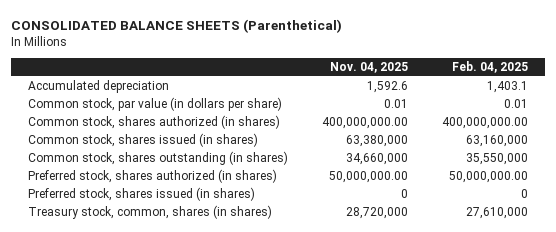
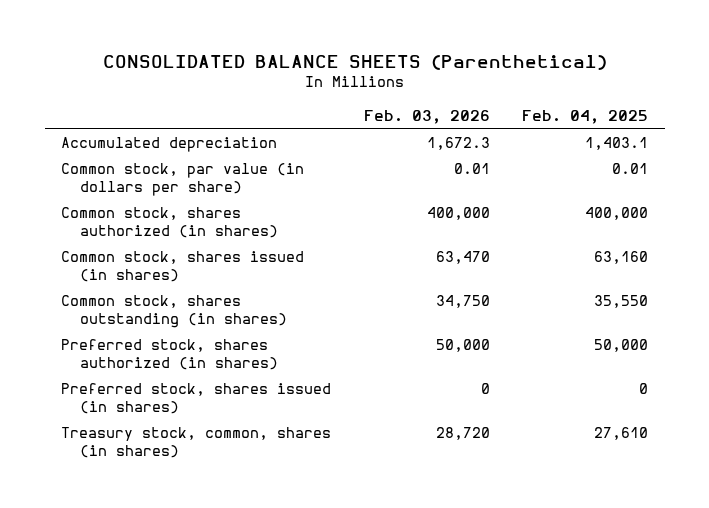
[330,61,409,73] Nov. 04, 2025 -> none
none -> [363,109,490,124] Feb. 03, 2026
[442,117,529,130] 400,000,000.00 -> [585,206,649,220] 400,000
[466,135,529,148] 63,160,000 -> [594,250,649,264] 63,160
[466,153,529,166] 35,550,000 -> [594,294,649,308] 35,550
[449,171,529,184] 50,000,000.00 -> [594,338,649,352] 50,000
[466,207,529,220] 27,610,000 -> [594,426,649,440] 27,610

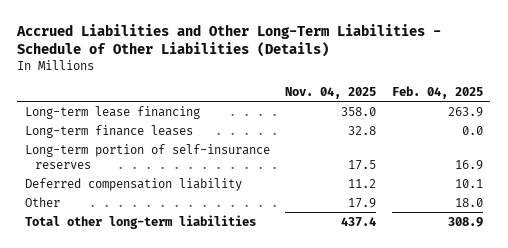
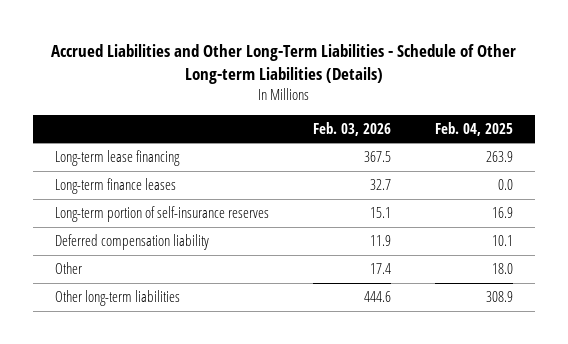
[16,23,442,58] Accrued Liabilities and Other Long-Term Liabilities - Schedule of Other Liabilities (Details) -> [51,43,517,84] Accrued Liabilities and Other Long-Term Liabilities - Schedule of Other Long-term Liabilities (Details)
[285,86,377,99] Nov. 04, 2025 -> none
none -> [313,122,392,137] Feb. 03, 2026
[25,214,257,229] Total other long-term liabilities -> [55,290,181,307] Other long-term liabilities

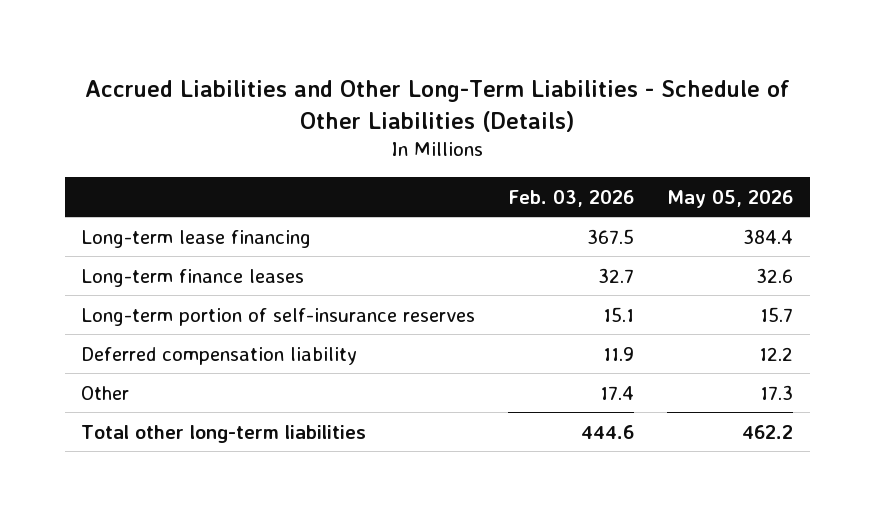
[51,43,517,84] Accrued Liabilities and Other Long-Term Liabilities - Schedule of Other Long-term Liabilities (Details) -> [85,79,791,132] Accrued Liabilities and Other Long-Term Liabilities - Schedule of Other Liabilities (Details)
[435,122,514,137] Feb. 04, 2025 -> none
none -> [667,189,794,208] May 05, 2026
[55,290,181,307] Other long-term liabilities -> [81,424,367,443] Total other long-term liabilities

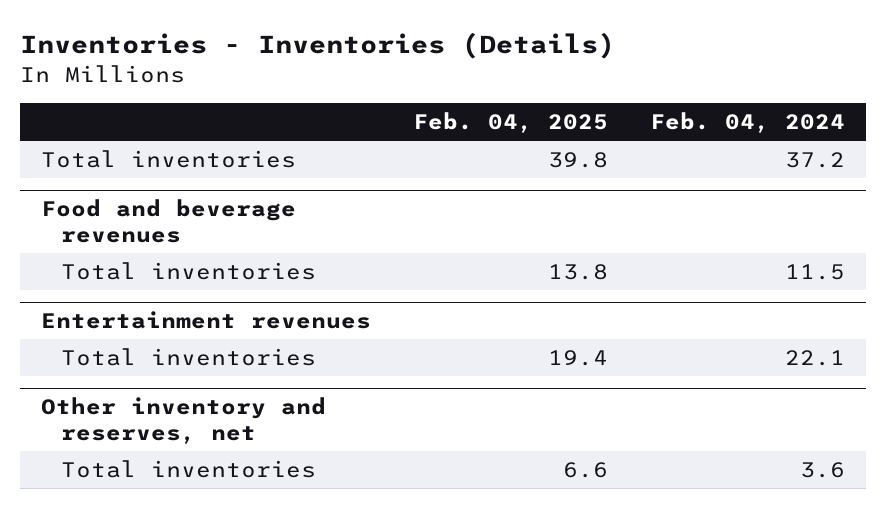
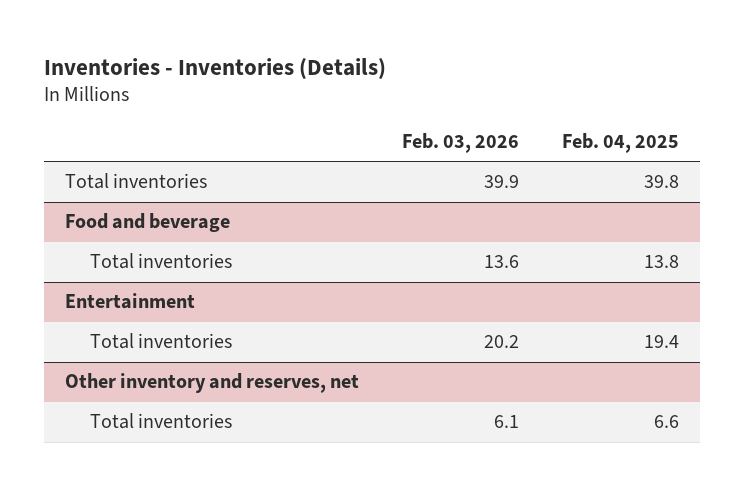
[650,112,846,134] Feb. 04, 2024 -> none
none -> [401,132,519,153] Feb. 03, 2026
[41,199,297,243] Food and beverage revenues -> [65,213,231,233] Food and beverage
[41,311,372,330] Entertainment revenues -> [65,293,196,310] Entertainment

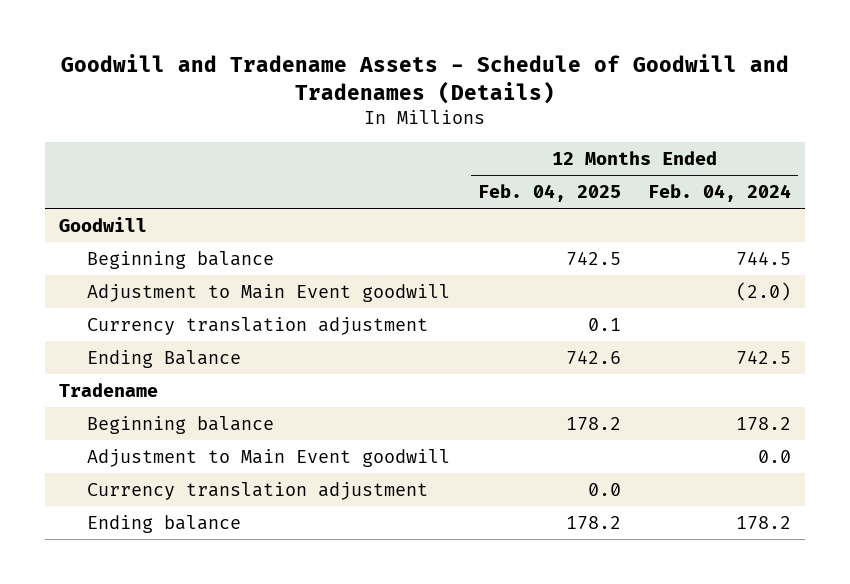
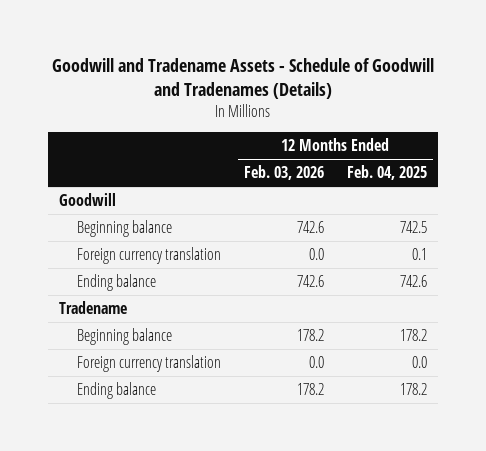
[648,183,792,202] Feb. 04, 2024 -> none
none -> [243,165,324,181] Feb. 03, 2026
[86,283,450,302] Adjustment to Main Event goodwill -> none
[86,316,428,335] Currency translation adjustment -> [76,247,221,265] Foreign currency translation
[86,349,241,368] Ending Balance -> [76,274,156,292] Ending balance
[86,448,450,467] Adjustment to Main Event goodwill -> none
[86,481,428,500] Currency translation adjustment -> [76,355,221,373] Foreign currency translation

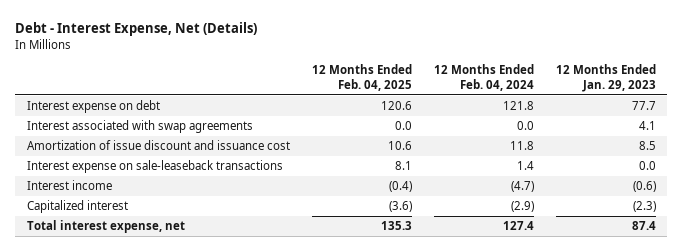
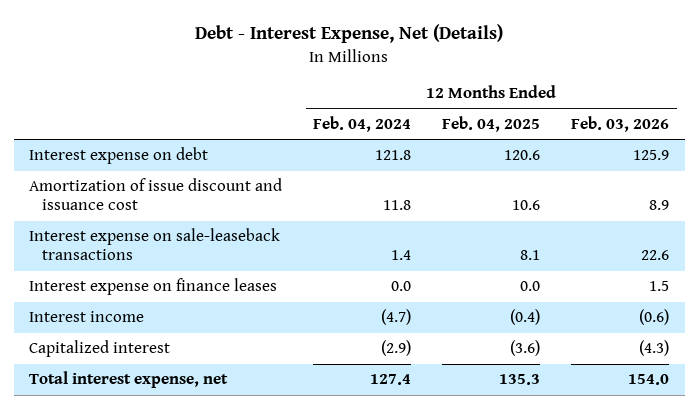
[555,64,656,92] 12 Months Ended Jan. 29, 2023 -> none
none -> [571,116,670,133] Feb. 03, 2026
[26,120,253,134] Interest associated with swap agreements -> none
none -> [29,278,278,296] Interest expense on finance leases

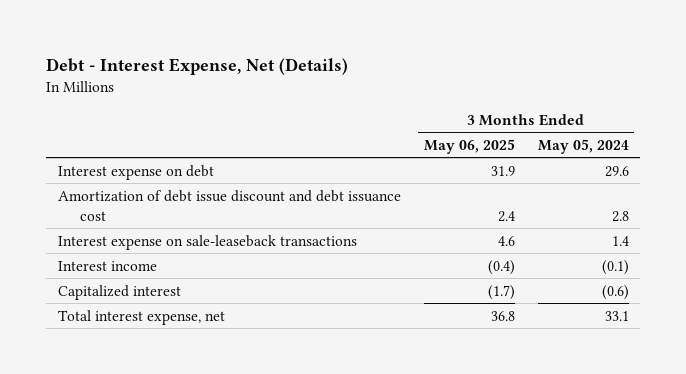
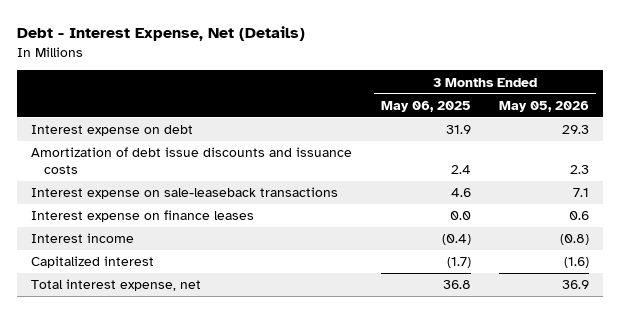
[537,138,629,154] May 05, 2024 -> none
none -> [498,100,589,112] May 05, 2026
[57,189,401,221] Amortization of debt issue discount and debt issuance cost -> [31,147,353,174] Amortization of debt issue discounts and issuance costs
none -> [31,210,255,223] Interest expense on finance leases

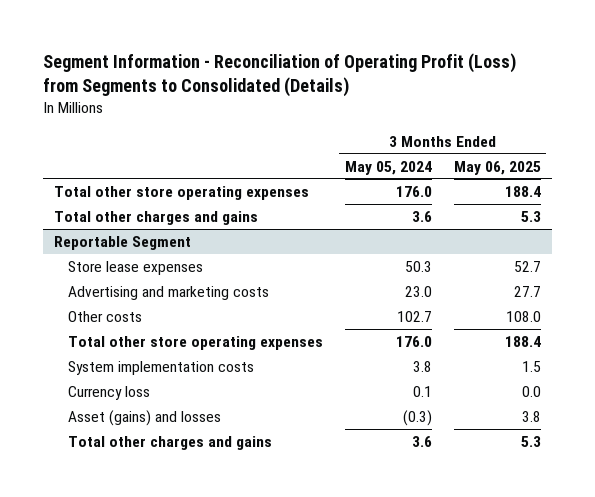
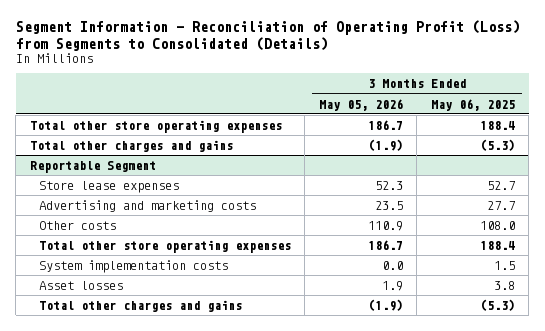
[344,160,432,175] May 05, 2024 -> none
none -> [318,98,403,111] May 05, 2026
[520,210,541,222] 5.3 -> [479,138,515,151] (5.3)
[67,385,150,400] Currency loss -> none
[67,409,221,426] Asset (gains) and losses -> [38,280,123,290] Asset losses
[520,435,541,447] 5.3 -> [479,298,515,311] (5.3)

